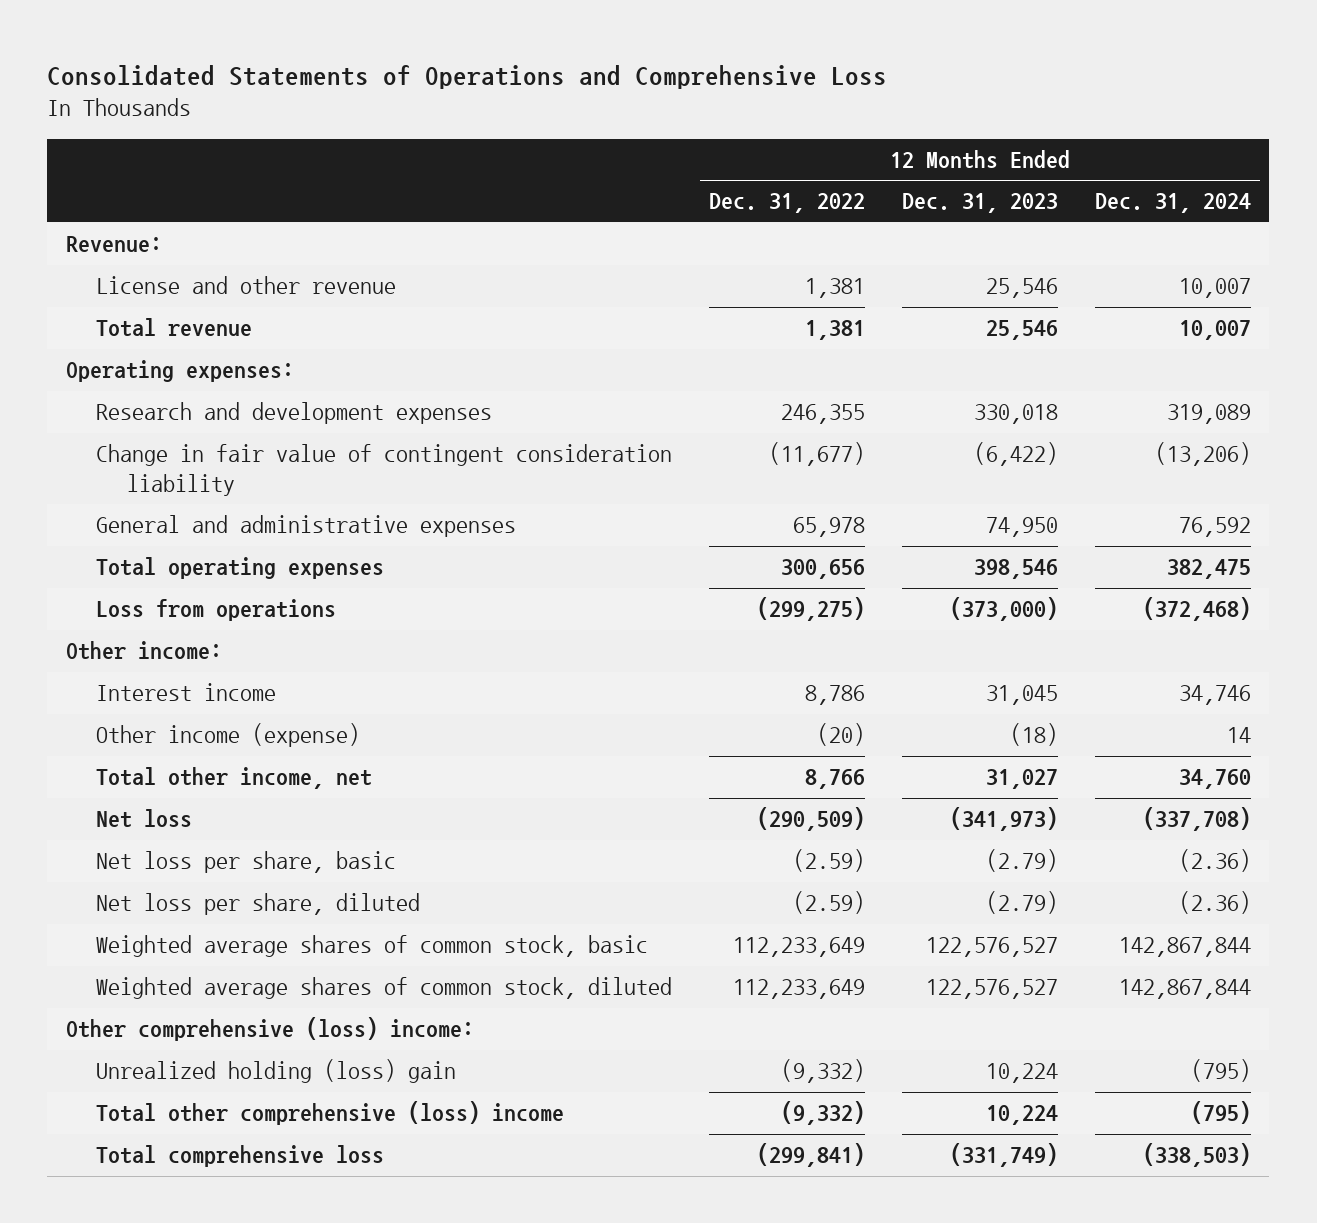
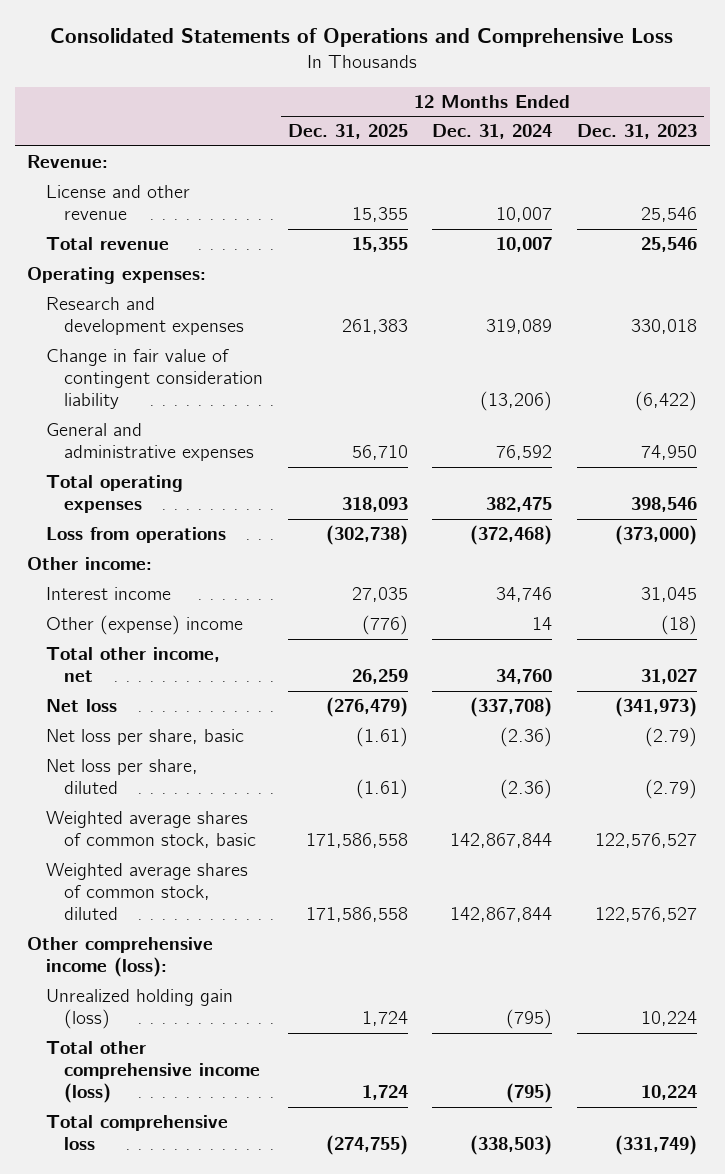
[709,193,866,214] Dec. 31, 2022 -> none
none -> [287,124,408,140] Dec. 31, 2025
[96,723,361,748] Other income (expense) -> [45,615,243,636] Other (expense) income
[65,1017,474,1042] Other comprehensive (loss) income: -> [27,937,214,978] Other comprehensive income (loss):
[96,1059,457,1084] Unrealized holding (loss) gain -> [45,989,233,1030] Unrealized holding gain (loss)
[96,1101,565,1126] Total other comprehensive (loss) income -> [45,1041,260,1104] Total other comprehensive income (loss)

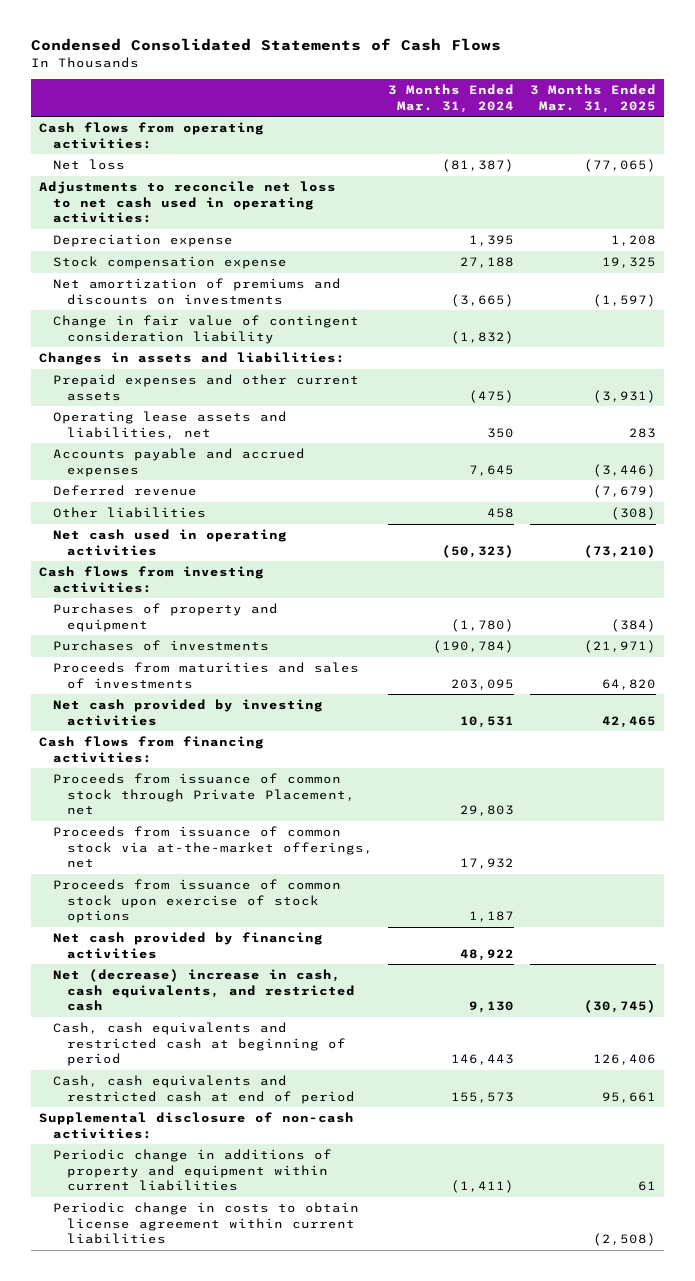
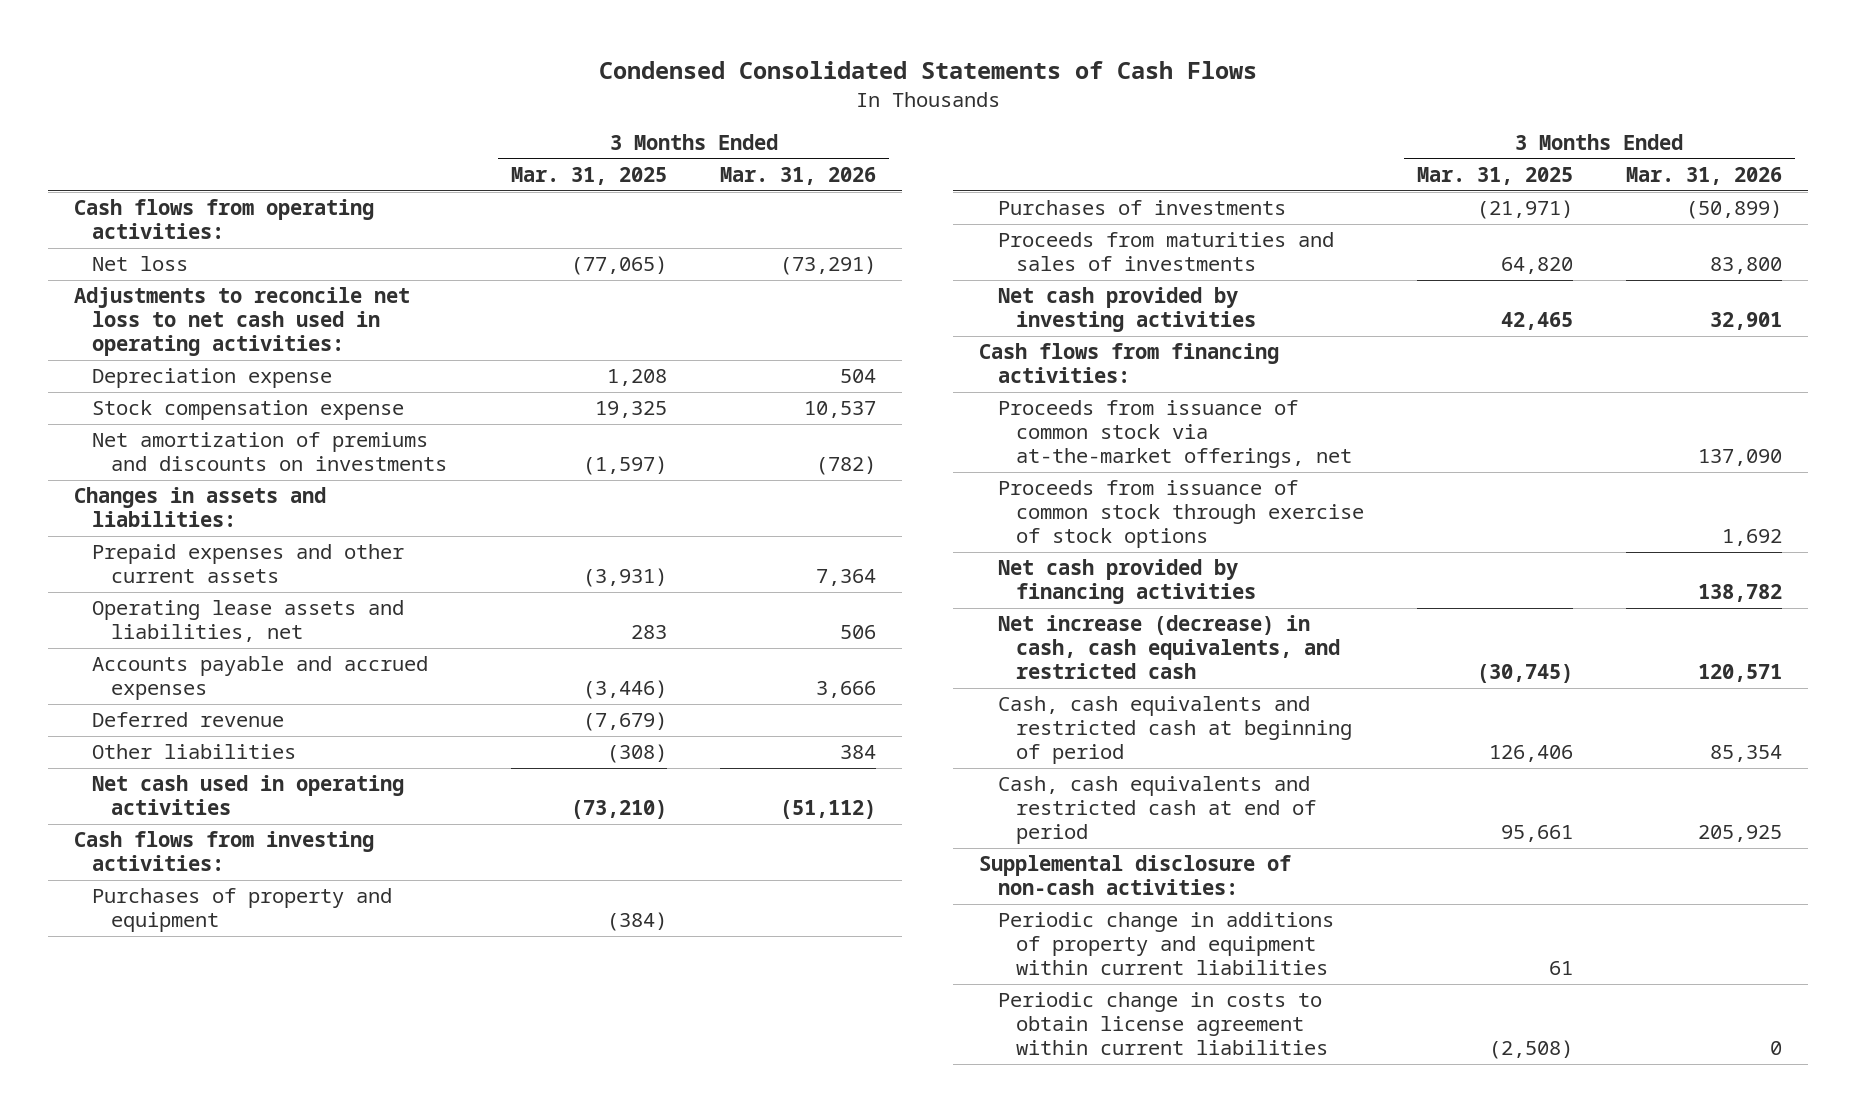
[388,84,515,113] 3 Months Ended Mar. 31, 2024 -> none
none -> [720,167,877,186] Mar. 31, 2026
[52,315,359,344] Change in fair value of contingent consideration liability -> none
[52,773,355,816] Proceeds from issuance of common stock through Private Placement, net -> none
[52,879,341,924] Proceeds from issuance of common stock upon exercise of stock options -> [997,480,1365,548] Proceeds from issuance of common stock through exercise of stock options
[52,969,355,1012] Net (decrease) increase in cash, cash equivalents, and restricted cash -> [997,615,1341,679] Net increase (decrease) in cash, cash equivalents, and restricted cash

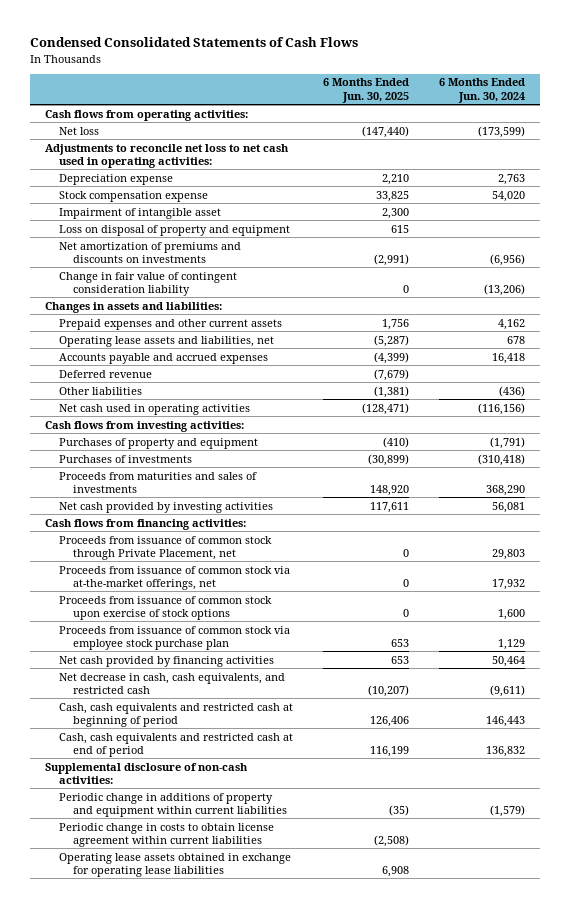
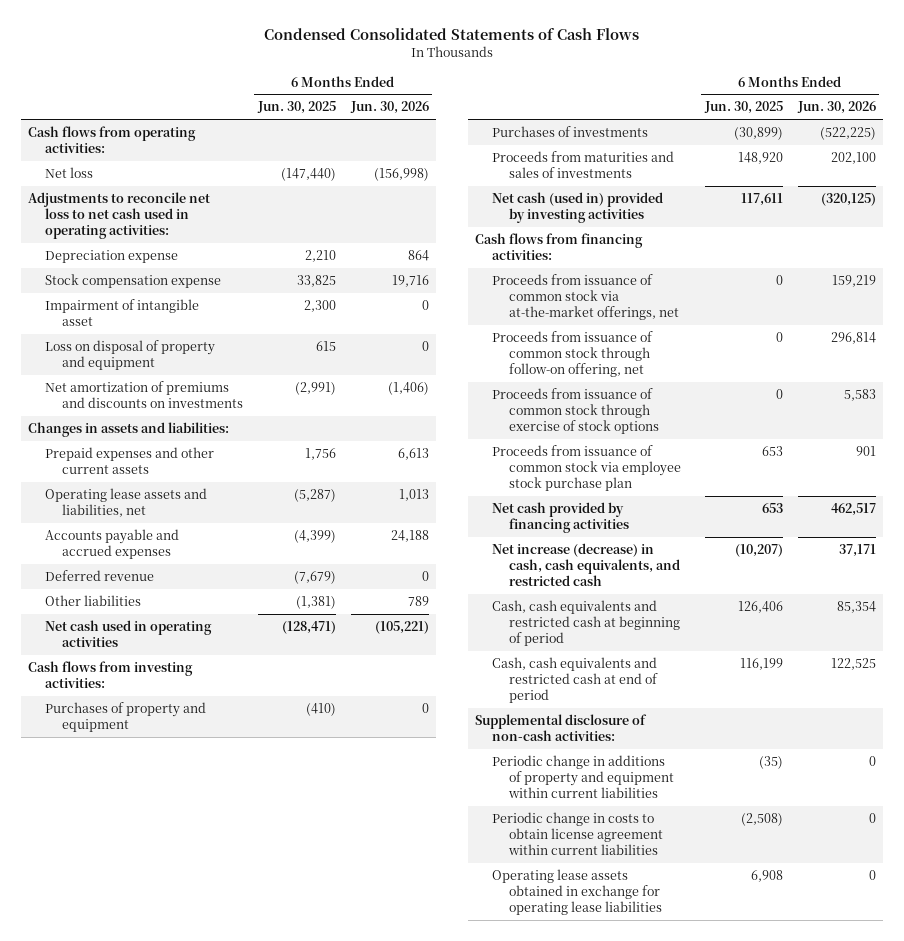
[438,78,525,103] 6 Months Ended Jun. 30, 2024 -> none
none -> [349,101,429,115] Jun. 30, 2026
[58,271,237,296] Change in fair value of contingent consideration liability -> none
[58,501,273,513] Net cash provided by investing activities -> [491,191,663,224] Net cash (used in) provided by investing activities
[58,535,272,560] Proceeds from issuance of common stock through Private Placement, net -> none
none -> [491,330,653,378] Proceeds from issuance of common stock through follow-on offering, net
[58,595,272,620] Proceeds from issuance of common stock upon exercise of stock options -> [491,387,659,435] Proceeds from issuance of common stock through exercise of stock options
[58,672,285,694] Net decrease in cash, cash equivalents, and restricted cash -> [491,542,680,587] Net increase (decrease) in cash, cash equivalents, and restricted cash

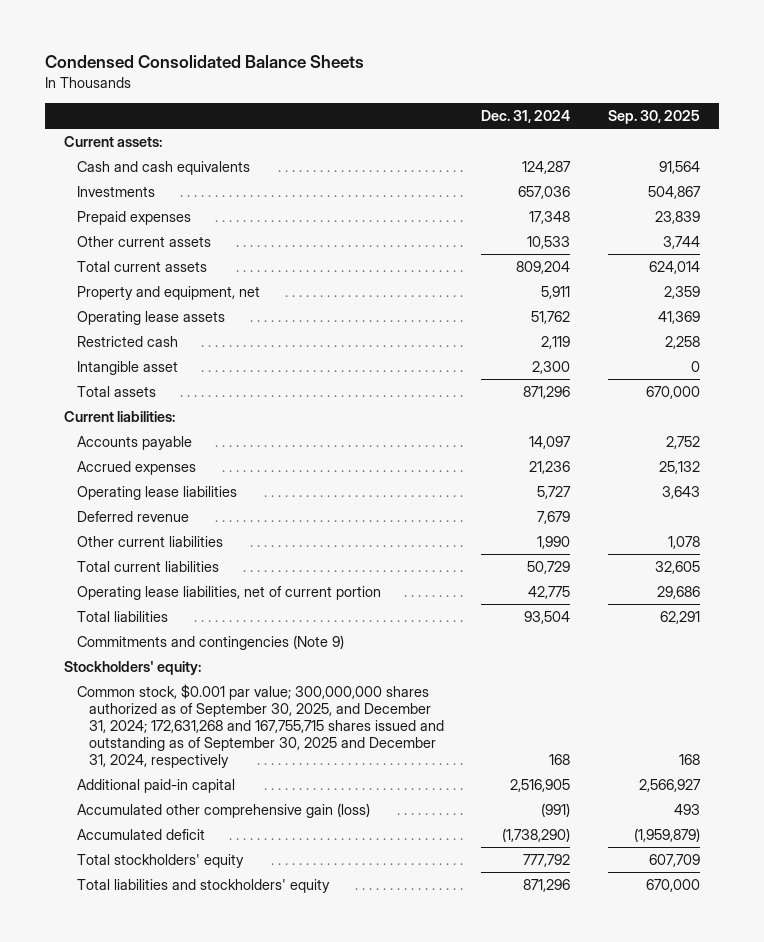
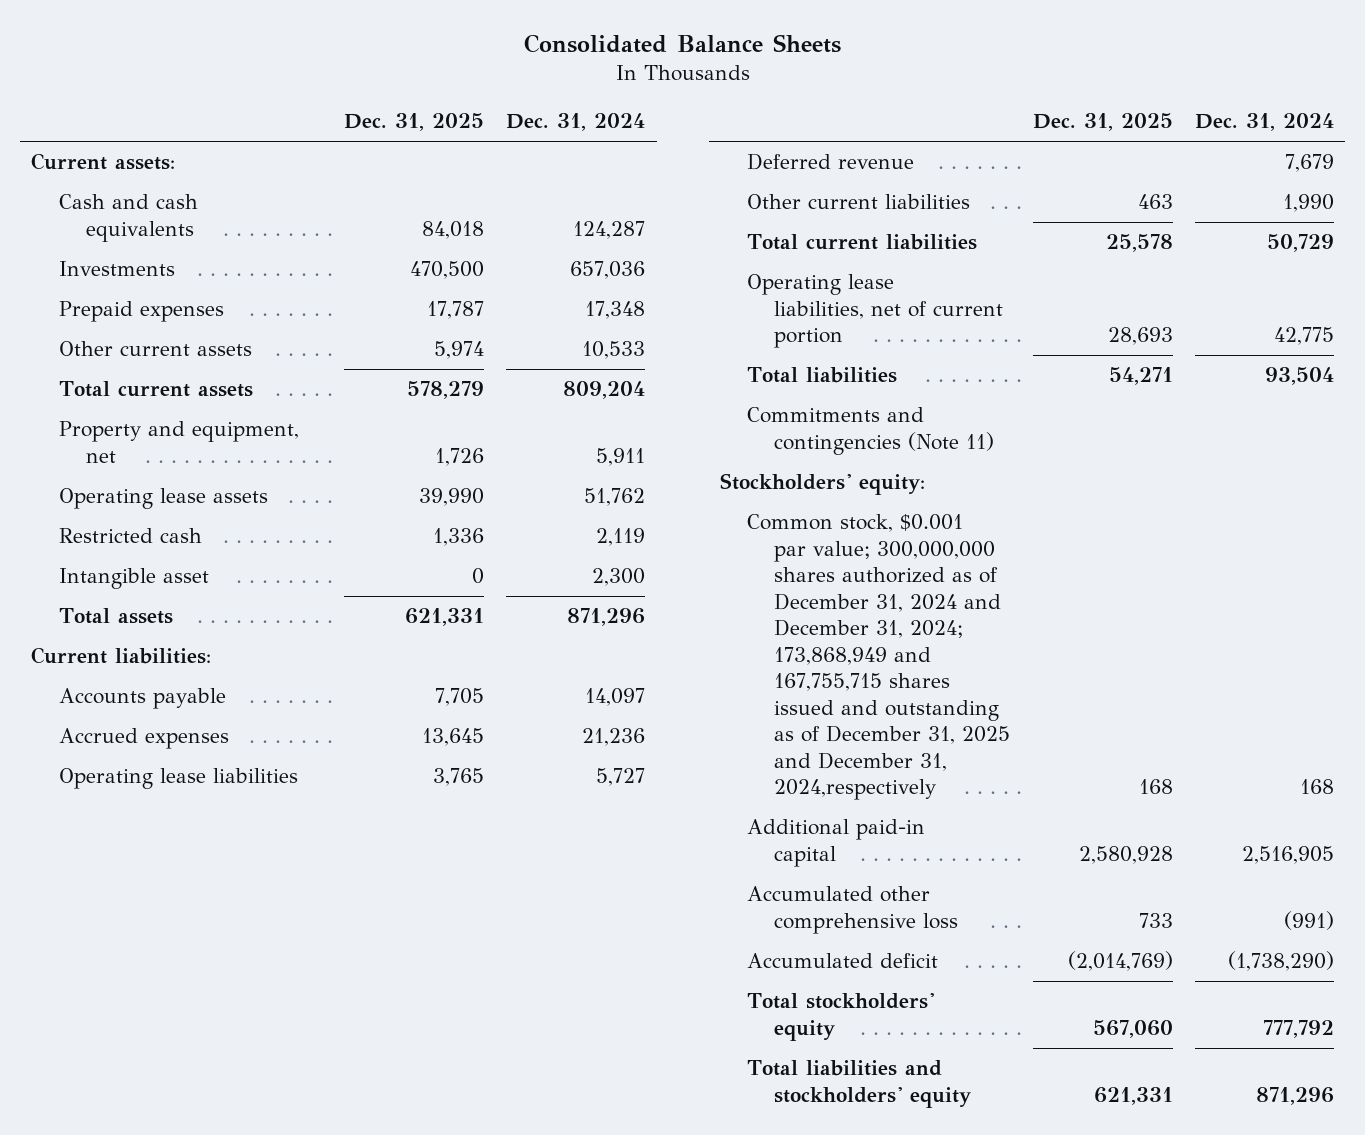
[45,55,365,69] Condensed Consolidated Balance Sheets -> [523,34,841,54] Consolidated Balance Sheets
[607,109,700,124] Sep. 30, 2025 -> none
none -> [344,113,485,132] Dec. 31, 2025
[76,635,344,651] Commitments and contingencies (Note 9) -> [747,407,995,455] Commitments and contingencies (Note 11)
[76,684,445,768] Common stock, $0.001 par value; 300,000,000 shares authorized as of September 30, 2025, and December 31, 2024; 172,631,268 and 167,755,715 shares issued and outstanding as of September 30, 2025 and December 31, 2024, respectively -> [747,514,1011,801] Common stock, $0.001 par value; 300,000,000 shares authorized as of December 31, 2024 and December 31, 2024; 173,868,949 and 167,755,715 shares issued and outstanding as of December 31, 2025 and December 31, 2024,respectively
[76,803,370,819] Accumulated other comprehensive gain (loss) -> [747,886,959,934] Accumulated other comprehensive loss

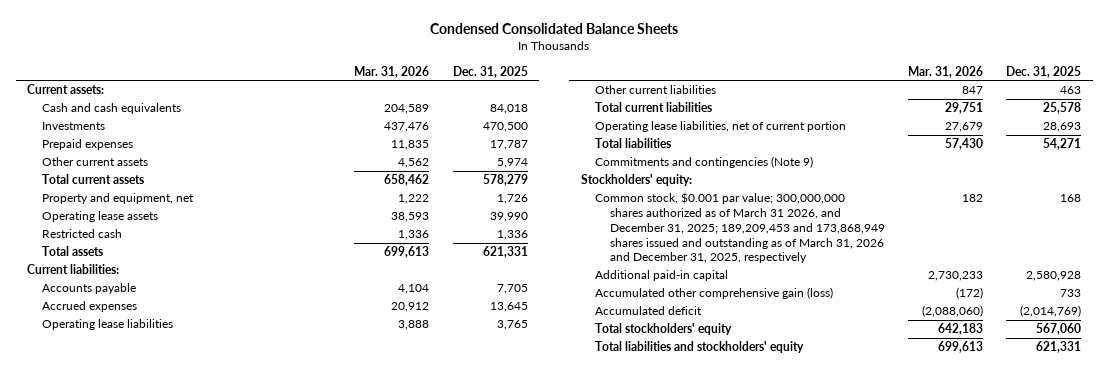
[523,34,841,54] Consolidated Balance Sheets -> [430,23,679,35] Condensed Consolidated Balance Sheets
[506,113,646,132] Dec. 31, 2024 -> none
none -> [354,65,430,78] Mar. 31, 2026
[58,568,209,590] Intangible asset -> none
[747,153,915,171] Deferred revenue -> none
[747,407,995,455] Commitments and contingencies (Note 11) -> [595,156,814,169] Commitments and contingencies (Note 9)
[747,514,1011,801] Common stock, $0.001 par value; 300,000,000 shares authorized as of December 31, 2024 and December 31, 2024; 173,868,949 and 167,755,715 shares issued and outstanding as of December 31, 2025 and December 31, 2024,respectively -> [595,192,885,264] Common stock, $0.001 par value; 300,000,000 shares authorized as of March 31 2026, and December 31, 2025; 189,209,453 and 173,868,949 shares issued and outstanding as of March 31, 2026 and December 31, 2025, respectively
[747,886,959,934] Accumulated other comprehensive loss -> [595,287,834,300] Accumulated other comprehensive gain (loss)

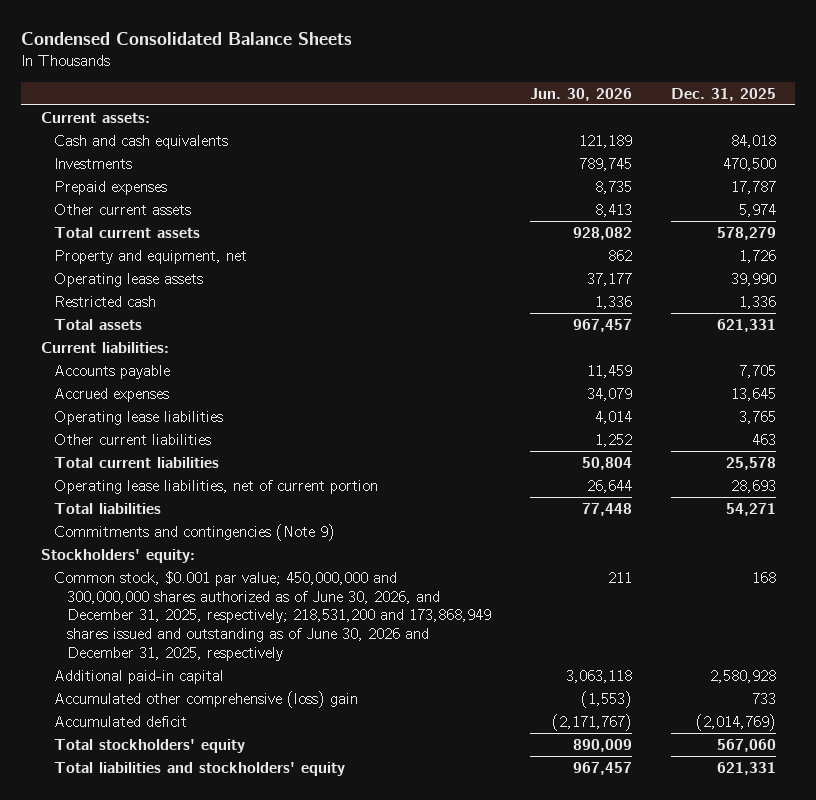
[354,65,430,78] Mar. 31, 2026 -> none
none -> [529,87,632,101] Jun. 30, 2026
[595,192,885,264] Common stock, $0.001 par value; 300,000,000 shares authorized as of March 31 2026, and December 31, 2025; 189,209,453 and 173,868,949 shares issued and outstanding as of March 31, 2026 and December 31, 2025, respectively -> [53,571,491,661] Common stock, $0.001 par value; 450,000,000 and 300,000,000 shares authorized as of June 30, 2026, and December 31, 2025, respectively; 218,531,200 and 173,868,949 shares issued and outstanding as of June 30, 2026 and December 31, 2025, respectively
[595,287,834,300] Accumulated other comprehensive gain (loss) -> [53,691,358,709] Accumulated other comprehensive (loss) gain

